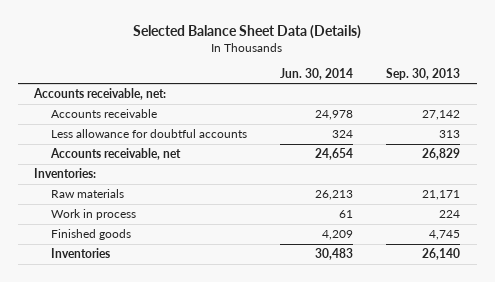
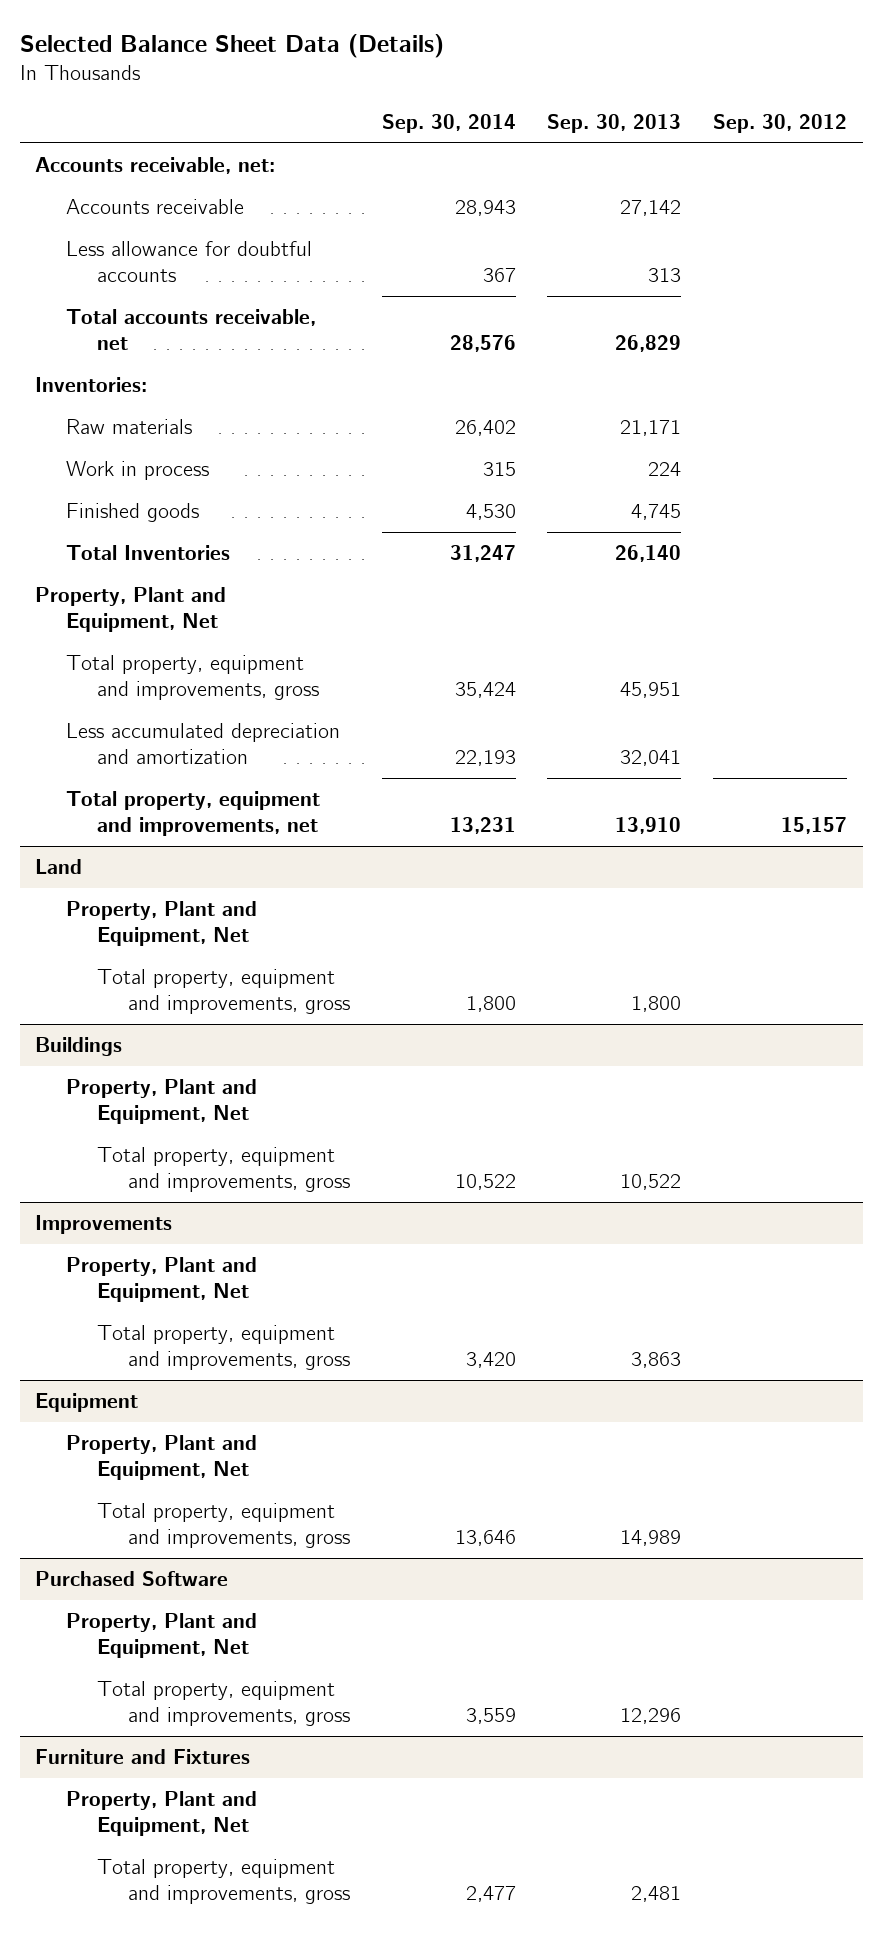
[280,67,354,80] Jun. 30, 2014 -> none
none -> [381,114,516,134] Sep. 30, 2014
none -> [712,114,847,134] Sep. 30, 2012
[50,148,182,161] Accounts receivable, net -> [66,309,317,351] Total accounts receivable, net
[51,248,111,259] Inventories -> [66,545,231,561] Total Inventories
none -> [35,587,227,633] Property, Plant and Equipment, Net
none -> [66,655,320,701] Total property, equipment and improvements, gross
none -> [66,723,341,765] Less accumulated depreciation and amortization
none -> [66,791,321,837] Total property, equipment and improvements, net
none -> [35,859,83,875] Land
none -> [66,901,258,947] Property, Plant and Equipment, Net
none -> [97,969,350,1015] Total property, equipment and improvements, gross
none -> [35,1037,123,1057] Buildings
none -> [66,1079,258,1125] Property, Plant and Equipment, Net
none -> [97,1147,350,1193] Total property, equipment and improvements, gross
none -> [35,1215,173,1235] Improvements
none -> [66,1257,258,1303] Property, Plant and Equipment, Net
none -> [97,1325,350,1371] Total property, equipment and improvements, gross
none -> [35,1393,139,1413] Equipment
none -> [66,1435,258,1481] Property, Plant and Equipment, Net
none -> [97,1503,350,1549] Total property, equipment and improvements, gross
none -> [35,1571,229,1587] Purchased Software
none -> [66,1613,258,1659] Property, Plant and Equipment, Net
none -> [97,1681,350,1727] Total property, equipment and improvements, gross
none -> [35,1749,251,1765] Furniture and Fixtures
none -> [66,1791,258,1837] Property, Plant and Equipment, Net
none -> [97,1859,350,1905] Total property, equipment and improvements, gross

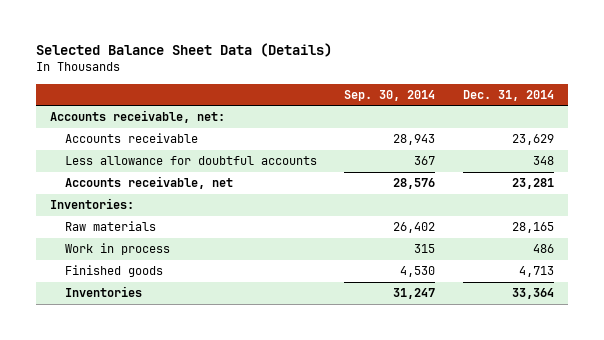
[547,114,682,134] Sep. 30, 2013 -> none
[712,114,847,134] Sep. 30, 2012 -> none
none -> [463,89,555,101] Dec. 31, 2014
[66,309,317,351] Total accounts receivable, net -> [64,176,233,190] Accounts receivable, net
[35,587,227,633] Property, Plant and Equipment, Net -> none
[66,655,320,701] Total property, equipment and improvements, gross -> none
[66,723,341,765] Less accumulated depreciation and amortization -> none
[66,791,321,837] Total property, equipment and improvements, net -> none
[35,859,83,875] Land -> none
[66,901,258,947] Property, Plant and Equipment, Net -> none
[97,969,350,1015] Total property, equipment and improvements, gross -> none
[35,1037,123,1057] Buildings -> none
[66,1079,258,1125] Property, Plant and Equipment, Net -> none
[97,1147,350,1193] Total property, equipment and improvements, gross -> none
[35,1215,173,1235] Improvements -> none
[66,1257,258,1303] Property, Plant and Equipment, Net -> none
[97,1325,350,1371] Total property, equipment and improvements, gross -> none
[35,1393,139,1413] Equipment -> none
[66,1435,258,1481] Property, Plant and Equipment, Net -> none
[97,1503,350,1549] Total property, equipment and improvements, gross -> none
[35,1571,229,1587] Purchased Software -> none
[66,1613,258,1659] Property, Plant and Equipment, Net -> none
[97,1681,350,1727] Total property, equipment and improvements, gross -> none
[35,1749,251,1765] Furniture and Fixtures -> none
[66,1791,258,1837] Property, Plant and Equipment, Net -> none
[97,1859,350,1905] Total property, equipment and improvements, gross -> none
[66,545,231,561] Total Inventories -> [64,286,142,298] Inventories

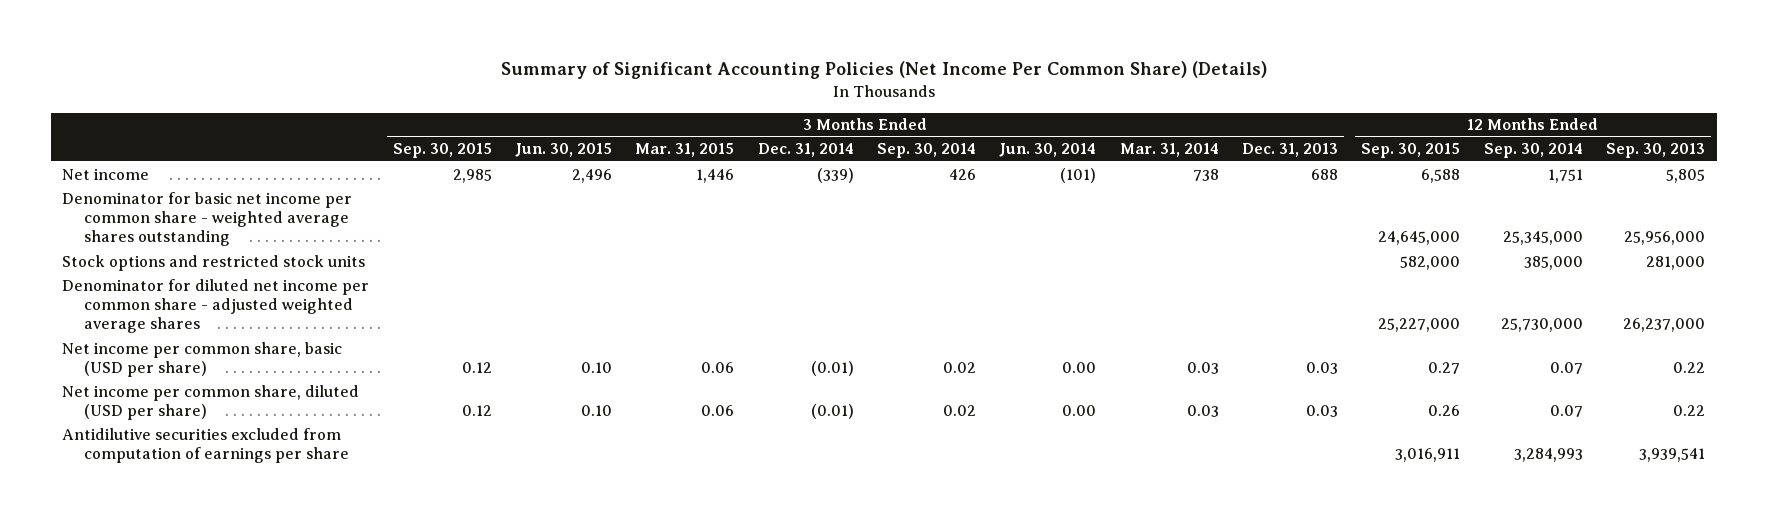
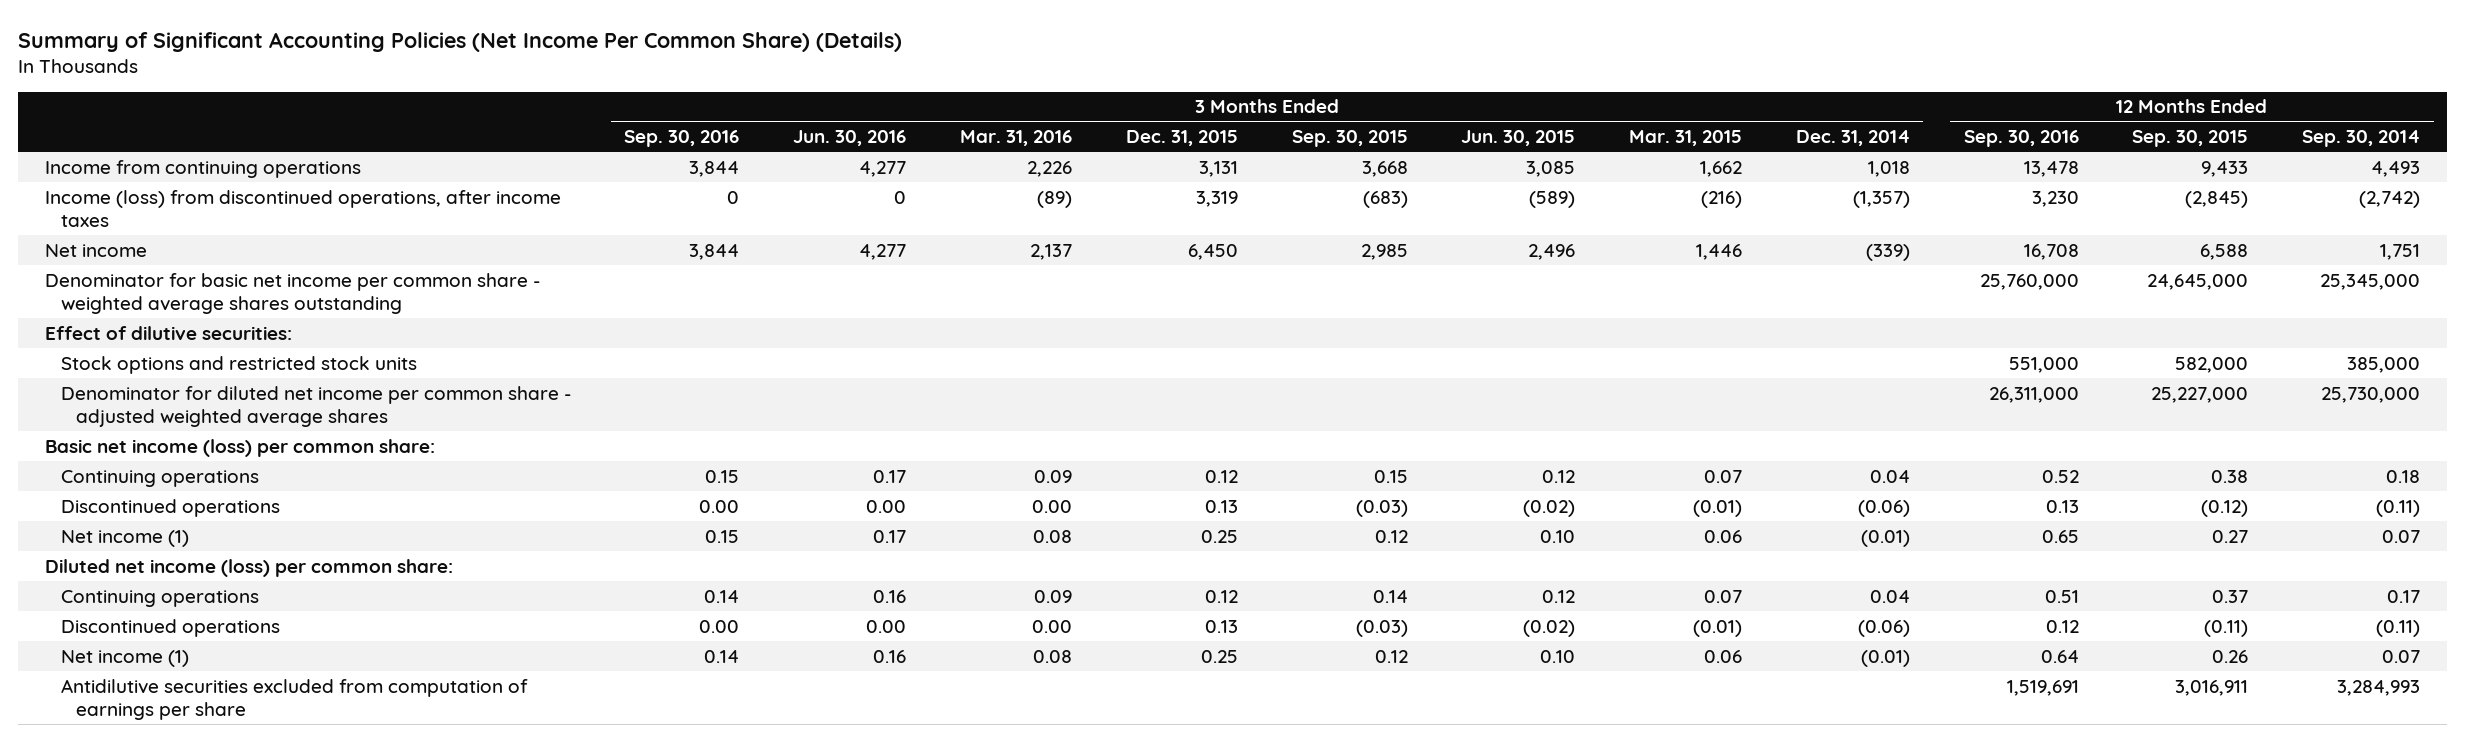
[877,143,977,159] Sep. 30, 2014 -> none
[999,143,1097,158] Jun. 30, 2014 -> none
[1119,143,1219,158] Mar. 31, 2014 -> none
[1241,143,1338,158] Dec. 31, 2013 -> none
[1605,143,1705,159] Sep. 30, 2013 -> none
none -> [624,130,740,148] Sep. 30, 2016
none -> [793,130,907,147] Jun. 30, 2016
none -> [959,130,1072,147] Mar. 31, 2016
none -> [1125,130,1238,147] Dec. 31, 2015
none -> [1963,130,2079,148] Sep. 30, 2016
none -> [45,159,362,178] Income from continuing operations
none -> [45,189,562,228] Income (loss) from discontinued operations, after income taxes
none -> [45,325,293,340] Effect of dilutive securities:
none -> [45,438,436,457] Basic net income (loss) per common share:
none -> [60,469,259,487] Continuing operations
none -> [60,498,280,517] Discontinued operations
[62,341,343,377] Net income per common share, basic (USD per share) -> [60,529,189,547] Net income (1)
none -> [45,558,454,577] Diluted net income (loss) per common share:
none -> [60,589,259,607] Continuing operations
none -> [60,618,280,637] Discontinued operations
[62,384,360,420] Net income per common share, diluted (USD per share) -> [60,649,189,667] Net income (1)

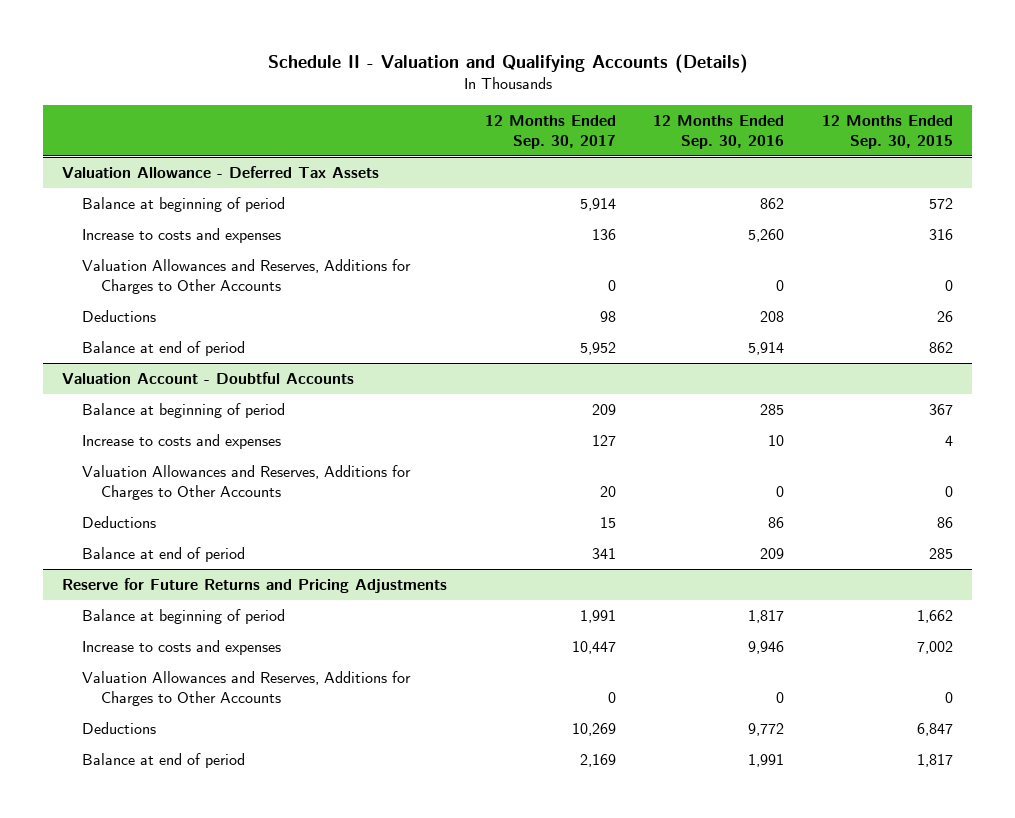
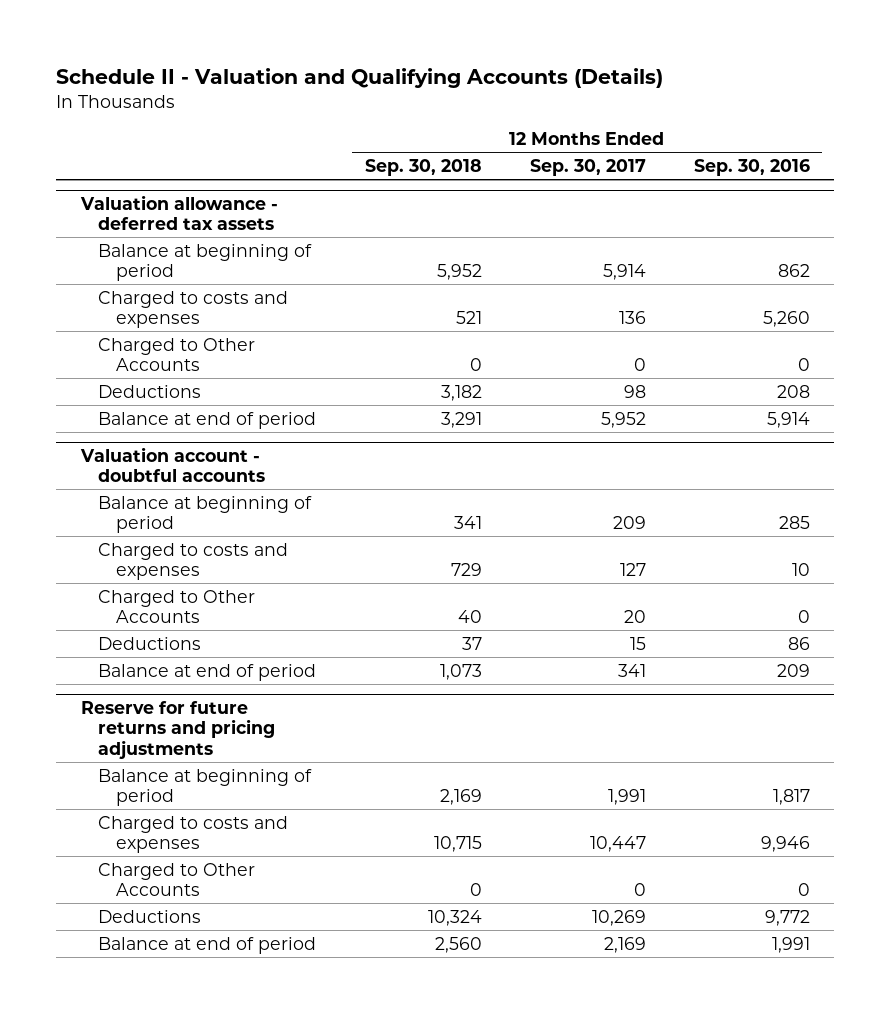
[822,114,954,149] 12 Months Ended Sep. 30, 2015 -> none
none -> [364,159,482,177] Sep. 30, 2018
[61,166,379,179] Valuation Allowance - Deferred Tax Assets -> [79,194,278,231] Valuation allowance - deferred tax assets
[81,228,281,244] Increase to costs and expenses -> [98,290,289,329] Charged to costs and expenses
[81,259,411,294] Valuation Allowances and Reserves, Additions for Charges to Other Accounts -> [98,337,256,372] Charged to Other Accounts
[61,372,354,385] Valuation Account - Doubtful Accounts -> [79,446,266,483] Valuation account - doubtful accounts
[81,434,281,450] Increase to costs and expenses -> [98,542,289,581] Charged to costs and expenses
[81,465,411,500] Valuation Allowances and Reserves, Additions for Charges to Other Accounts -> [98,589,256,624] Charged to Other Accounts
[61,578,447,594] Reserve for Future Returns and Pricing Adjustments -> [80,700,276,759] Reserve for future returns and pricing adjustments
[81,640,281,656] Increase to costs and expenses -> [98,815,289,854] Charged to costs and expenses
[81,671,411,706] Valuation Allowances and Reserves, Additions for Charges to Other Accounts -> [98,862,256,897] Charged to Other Accounts

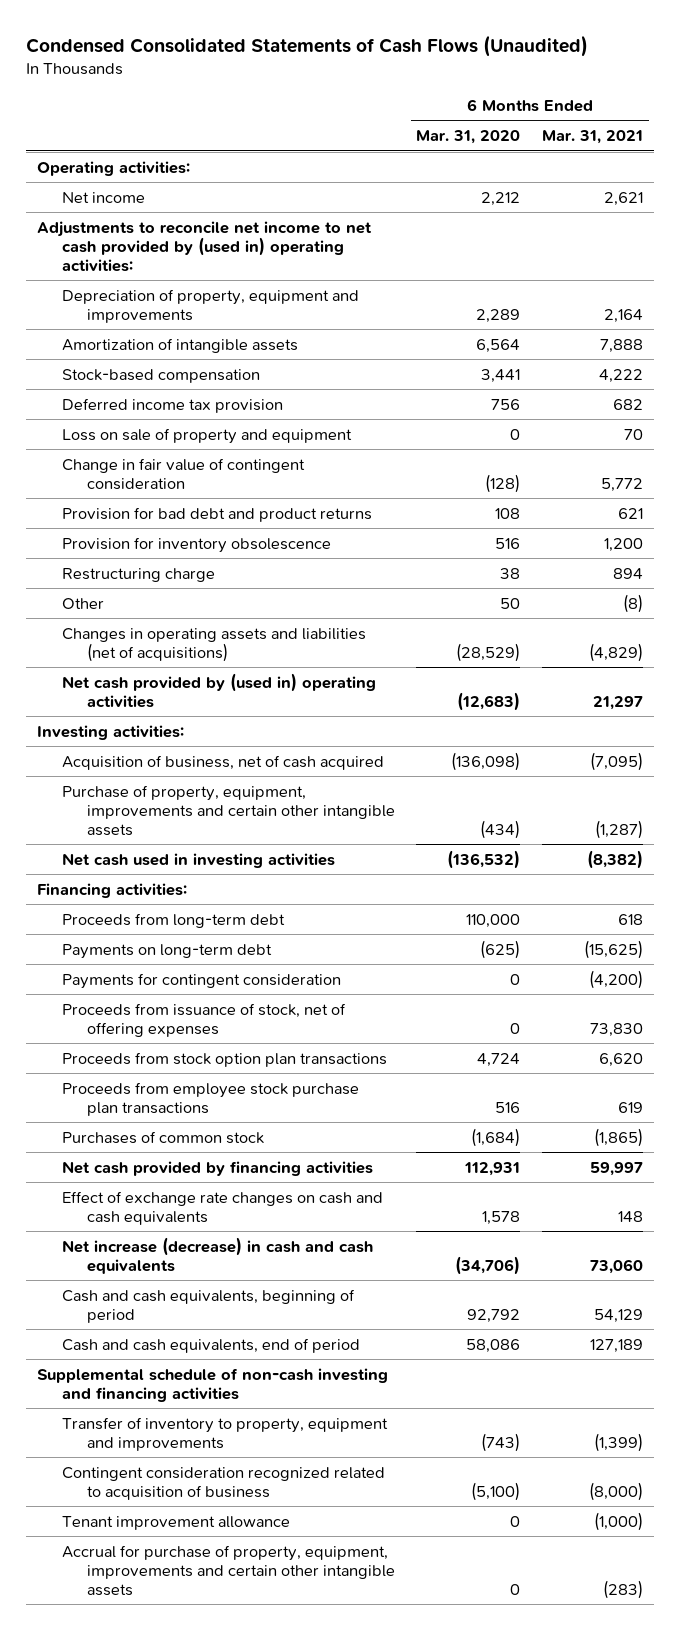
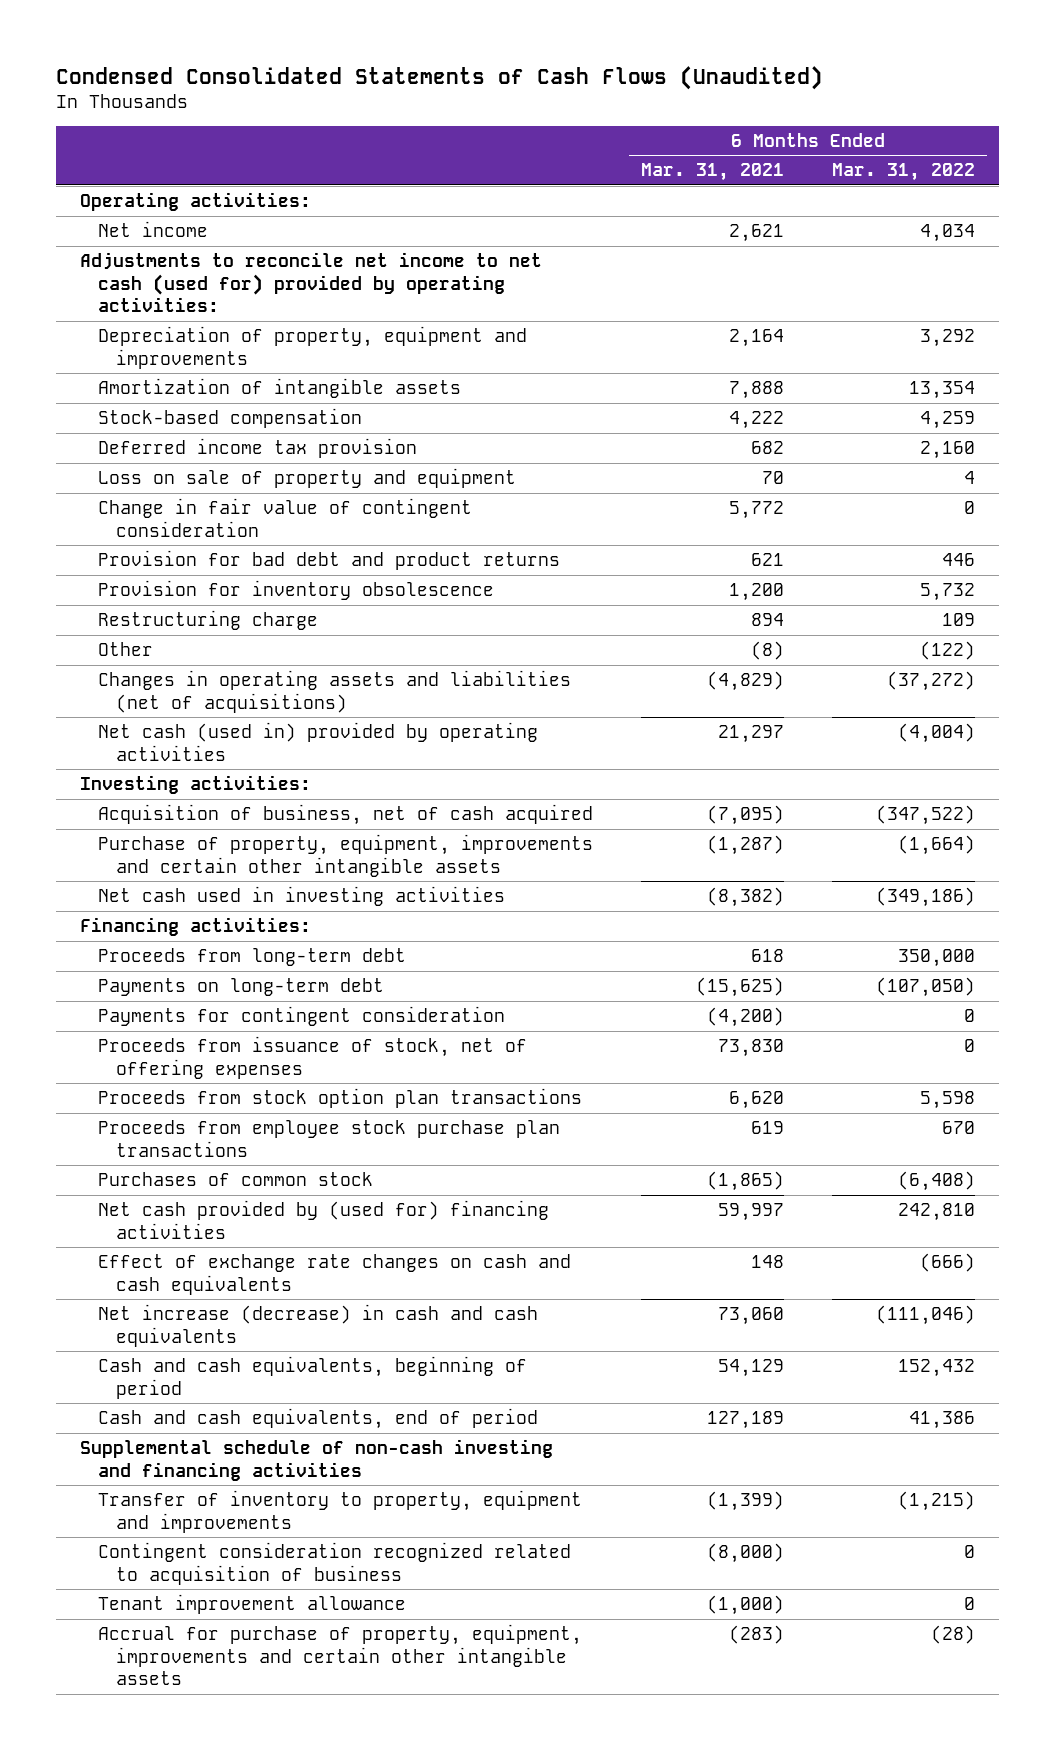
[416,130,521,145] Mar. 31, 2020 -> none
none -> [832,163,976,182] Mar. 31, 2022
[36,220,372,273] Adjustments to reconcile net income to net cash provided by (used in) operating activities: -> [79,252,542,313] Adjustments to reconcile net income to net cash (used for) provided by operating activities:
[61,672,376,708] Net cash provided by (used in) operating activities -> [97,722,538,761] Net cash (used in) provided by operating activities
[61,1160,373,1176] Net cash provided by financing activities -> [97,1200,549,1239] Net cash provided by (used for) financing activities

